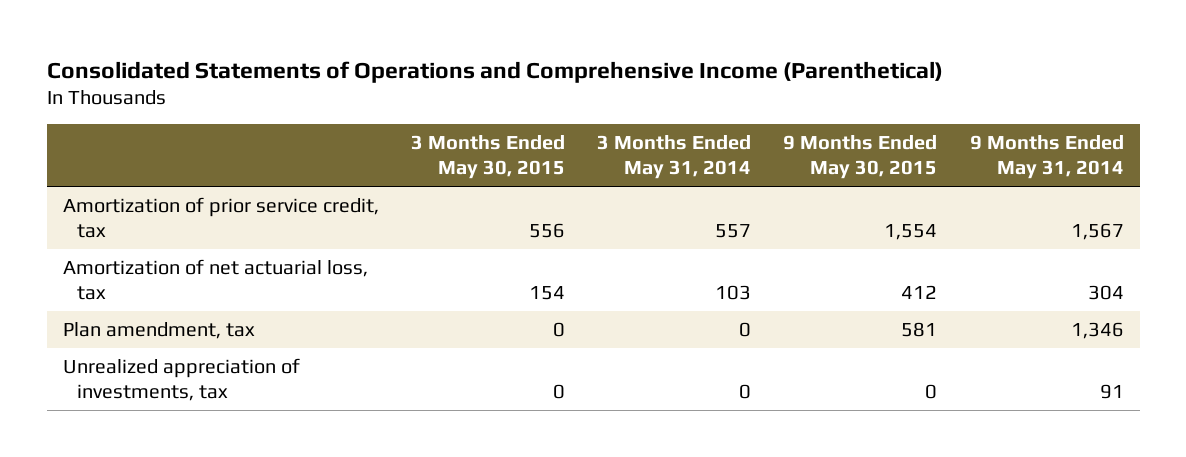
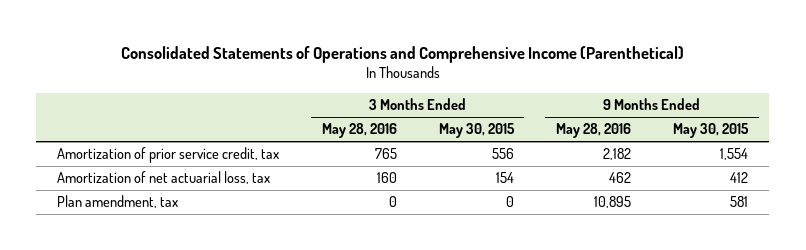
[597,135,752,180] 3 Months Ended May 31, 2014 -> none
[969,135,1124,180] 9 Months Ended May 31, 2014 -> none
none -> [321,123,397,139] May 28, 2016
none -> [556,123,632,139] May 28, 2016
[62,357,300,401] Unrealized appreciation of investments, tax -> none

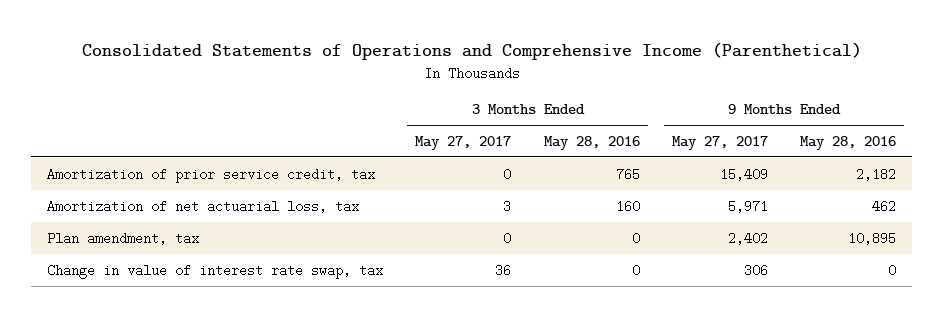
[438,123,515,139] May 30, 2015 -> none
[673,123,750,139] May 30, 2015 -> none
none -> [415,135,512,150] May 27, 2017
none -> [671,135,768,150] May 27, 2017
none -> [47,263,384,279] Change in value of interest rate swap, tax

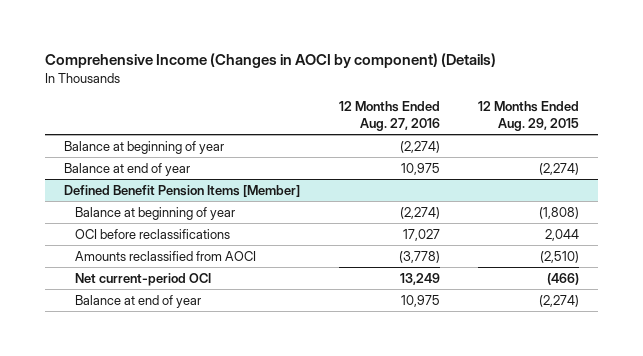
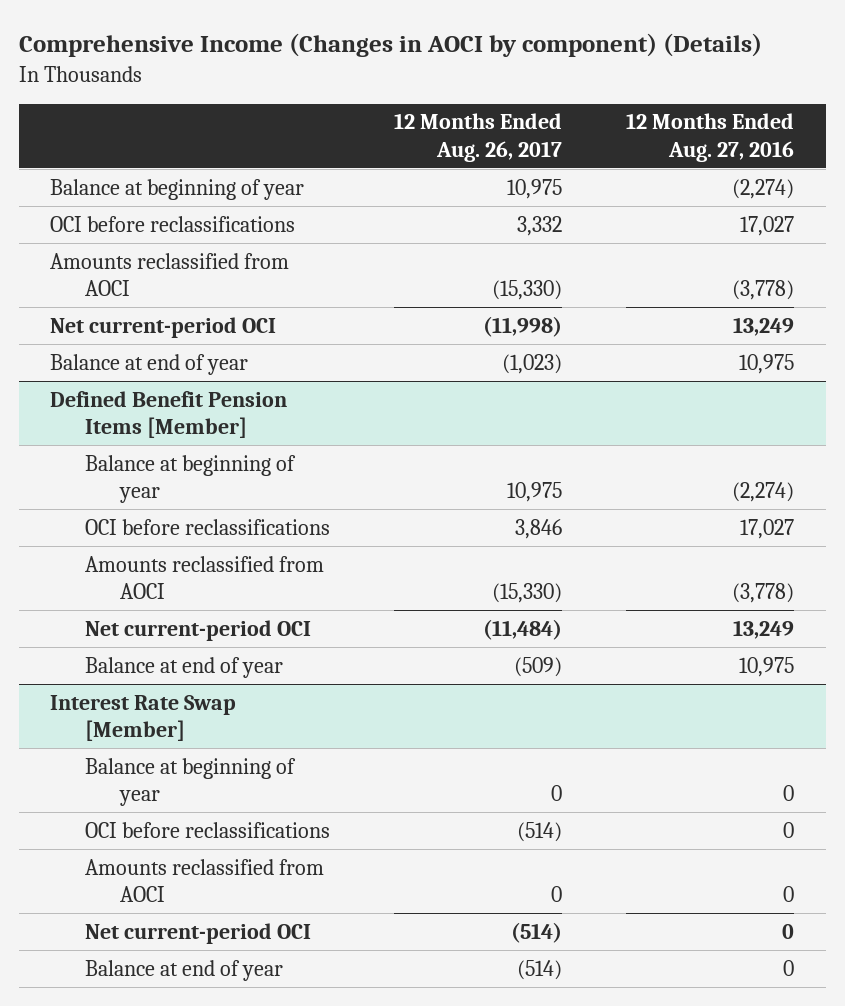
[478,101,580,131] 12 Months Ended Aug. 29, 2015 -> none
none -> [394,113,563,162] 12 Months Ended Aug. 26, 2017
none -> [50,215,296,232] OCI before reclassifications
none -> [50,252,290,297] Amounts reclassified from AOCI
none -> [50,316,277,338] Net current-period OCI
none -> [50,694,237,742] Interest Rate Swap [Member]
none -> [85,757,297,807] Balance at beginning of year
none -> [85,821,331,838] OCI before reclassifications
none -> [85,858,325,903] Amounts reclassified from AOCI
none -> [85,922,312,944] Net current-period OCI
none -> [85,959,284,981] Balance at end of year

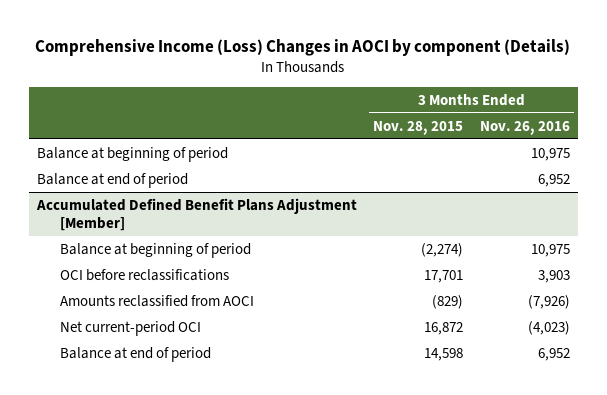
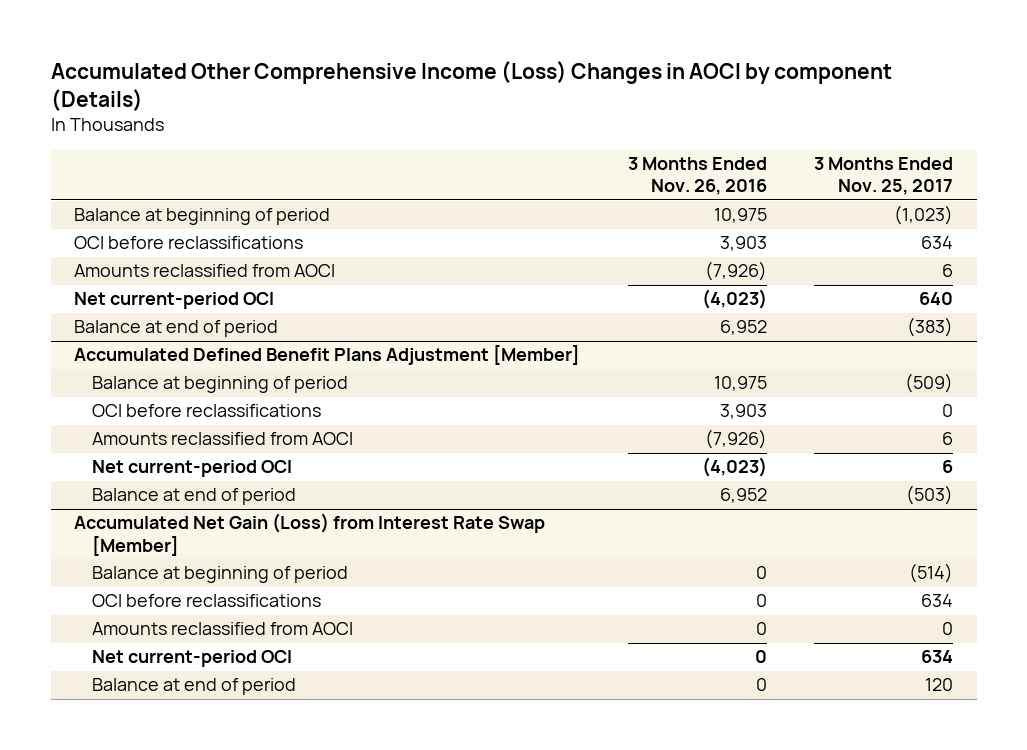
[35,38,571,56] Comprehensive Income (Loss) Changes in AOCI by component (Details) -> [50,60,892,111] Accumulated Other Comprehensive Income (Loss) Changes in AOCI by component (Details)
[373,120,464,135] Nov. 28, 2015 -> none
none -> [813,157,953,196] 3 Months Ended Nov. 25, 2017
none -> [74,236,304,250] OCI before reclassifications
none -> [74,264,336,278] Amounts reclassified from AOCI
none -> [74,292,275,310] Net current-period OCI
none -> [74,513,546,556] Accumulated Net Gain (Loss) from Interest Rate Swap [Member]
none -> [92,566,349,584] Balance at beginning of period
none -> [92,594,322,608] OCI before reclassifications
none -> [92,622,354,636] Amounts reclassified from AOCI
none -> [92,650,293,668] Net current-period OCI
none -> [92,678,297,696] Balance at end of period

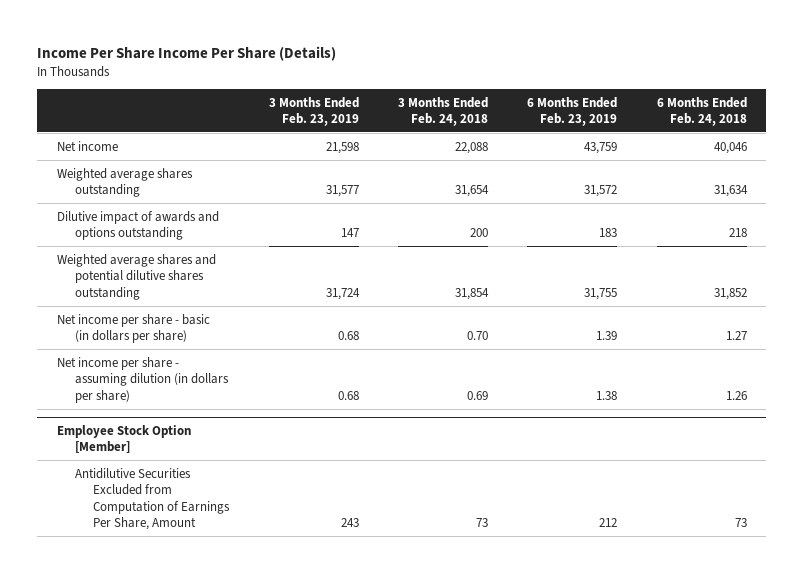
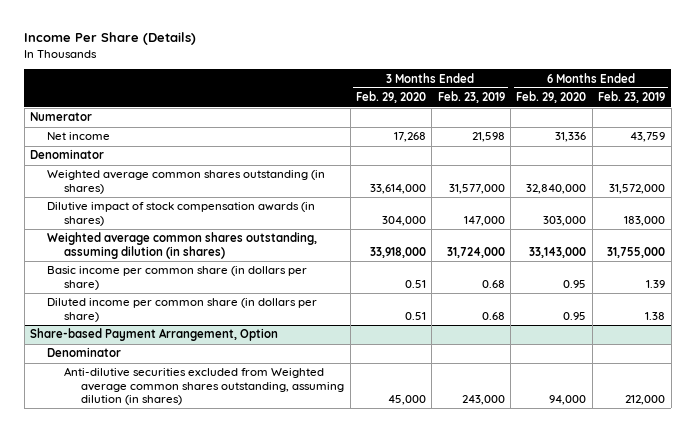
[37,45,337,61] Income Per Share Income Per Share (Details) -> [24,32,197,46] Income Per Share (Details)
[398,96,489,126] 3 Months Ended Feb. 24, 2018 -> none
[656,96,747,126] 6 Months Ended Feb. 24, 2018 -> none
none -> [356,91,427,104] Feb. 29, 2020
none -> [516,91,587,104] Feb. 29, 2020
none -> [29,112,92,122] Numerator
[75,467,231,530] Antidilutive Securities Excluded from Computation of Earnings Per Share, Amount -> none
none -> [29,149,104,160] Denominator
[57,167,194,198] Weighted average shares outstanding -> [47,170,326,194] Weighted average common shares outstanding (in shares)
[325,185,359,198] 31,577 -> [448,183,505,194] 31,577,000
[584,185,618,198] 31,572 -> [609,183,666,194] 31,572,000
[57,210,220,241] Dilutive impact of awards and options outstanding -> [47,202,316,226] Dilutive impact of stock compensation awards (in shares)
[340,228,359,238] 147 -> [463,215,505,226] 147,000
[599,228,618,238] 183 -> [624,215,666,226] 183,000
[57,253,217,300] Weighted average shares and potential dilutive shares outstanding -> [47,232,318,259] Weighted average common shares outstanding, assuming dilution (in shares)
[325,287,360,300] 31,724 -> [446,246,505,258] 31,724,000
[584,287,618,300] 31,755 -> [607,246,666,258] 31,755,000
[57,313,211,344] Net income per share - basic (in dollars per share) -> [47,266,308,290] Basic income per common share (in dollars per share)
[57,356,230,403] Net income per share - assuming dilution (in dollars per share) -> [47,298,318,322] Diluted income per common share (in dollars per share)
[57,424,192,454] Employee Stock Option [Member] -> [29,328,278,342] Share-based Payment Arrangement, Option
none -> [47,347,122,358] Denominator
none -> [64,367,345,406] Anti-dilutive securities excluded from Weighted average common shares outstanding, assuming dilution (in shares)

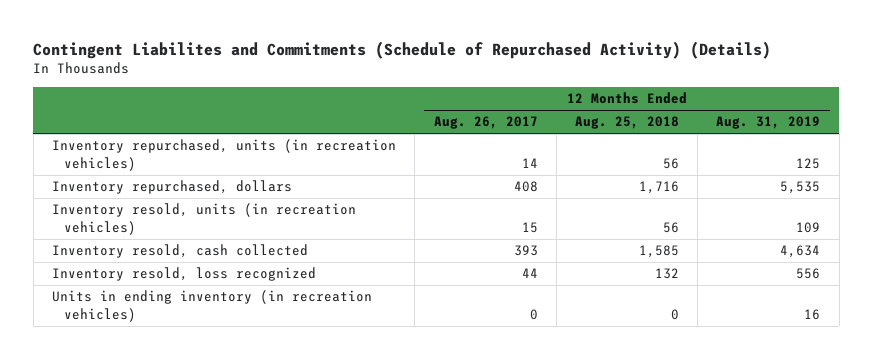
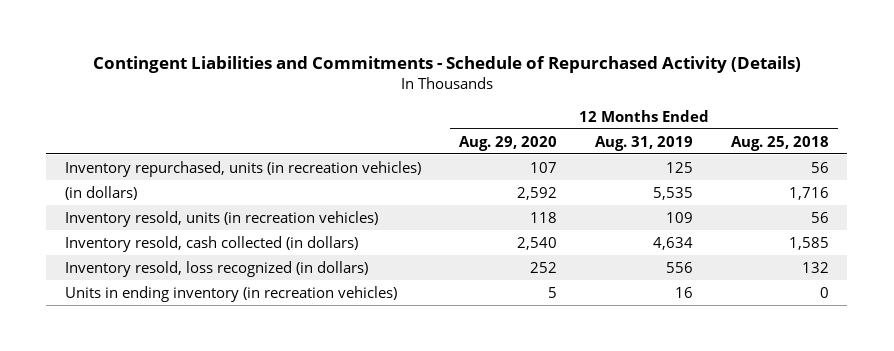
[33,40,772,59] Contingent Liabilites and Commitments (Schedule of Repurchased Activity) (Details) -> [92,56,801,74] Contingent Liabilities and Commitments - Schedule of Repurchased Activity (Details)
[433,116,538,130] Aug. 26, 2017 -> none
none -> [458,135,557,151] Aug. 29, 2020
[52,180,293,195] Inventory repurchased, dollars -> [65,185,138,200] (in dollars)
[52,244,309,259] Inventory resold, cash collected -> [65,235,359,252] Inventory resold, cash collected (in dollars)
[52,267,317,282] Inventory resold, loss recognized -> [65,260,369,277] Inventory resold, loss recognized (in dollars)

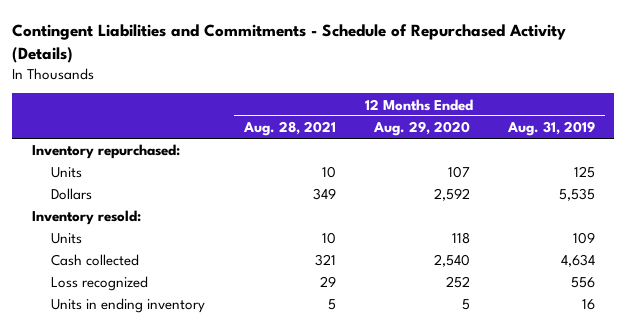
[730,135,829,151] Aug. 25, 2018 -> none
none -> [242,120,336,136] Aug. 28, 2021
none -> [31,144,180,160] Inventory repurchased:
[65,160,422,177] Inventory repurchased, units (in recreation vehicles) -> [51,167,83,179] Units
[65,185,138,200] (in dollars) -> [51,188,93,201] Dollars
none -> [31,210,141,226] Inventory resold:
[65,210,379,227] Inventory resold, units (in recreation vehicles) -> [51,233,83,245] Units
[65,235,359,252] Inventory resold, cash collected (in dollars) -> [51,254,140,267] Cash collected
[65,260,369,277] Inventory resold, loss recognized (in dollars) -> [51,276,149,292] Loss recognized
[65,285,398,302] Units in ending inventory (in recreation vehicles) -> [51,298,206,314] Units in ending inventory

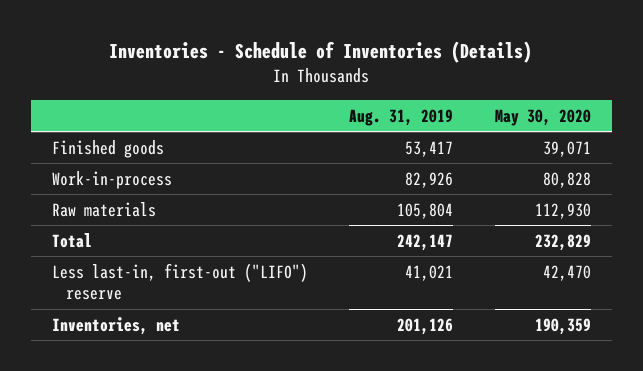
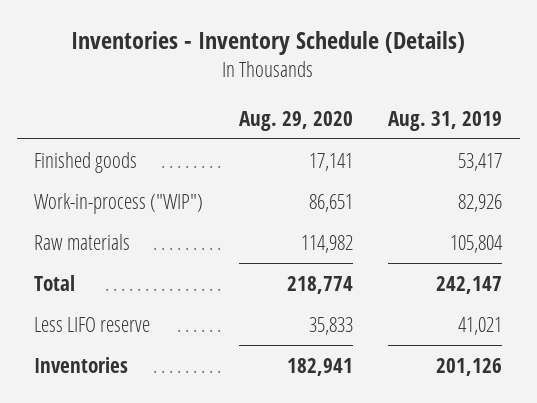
[109,41,533,64] Inventories - Schedule of Inventories (Details) -> [71,31,466,56] Inventories - Inventory Schedule (Details)
[495,108,592,126] May 30, 2020 -> none
none -> [238,110,353,131] Aug. 29, 2020
[51,170,172,189] Work-in-process -> [34,192,204,214] Work-in-process ("WIP")
[51,262,308,301] Less last-in, first-out ("LIFO") reserve -> [34,316,151,332] Less LIFO reserve
[51,316,180,335] Inventories, net -> [34,356,129,373] Inventories

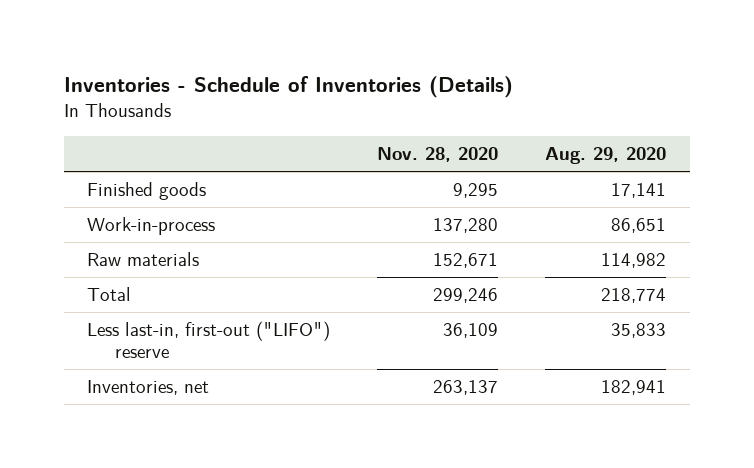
[71,31,466,56] Inventories - Inventory Schedule (Details) -> [63,76,513,99] Inventories - Schedule of Inventories (Details)
[388,110,503,131] Aug. 31, 2019 -> none
none -> [377,146,499,162] Nov. 28, 2020
[34,192,204,214] Work-in-process ("WIP") -> [87,217,216,236] Work-in-process
[34,316,151,332] Less LIFO reserve -> [87,321,331,358] Less last-in, first-out ("LIFO") reserve
[34,356,129,373] Inventories -> [87,380,210,396] Inventories, net

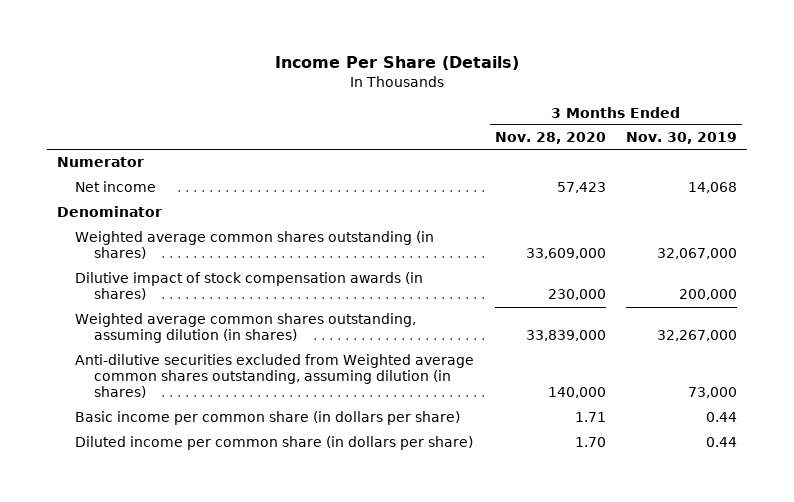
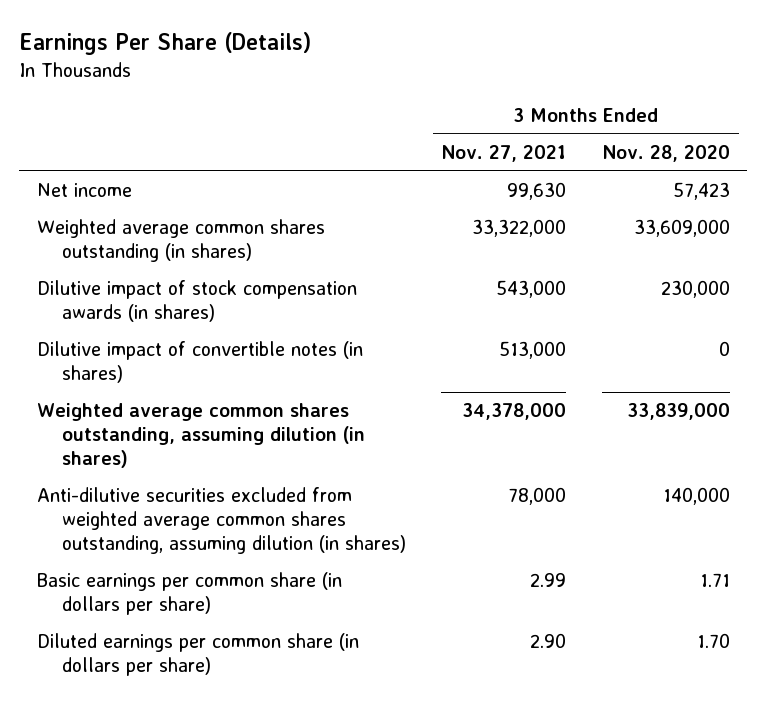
[275,56,520,71] Income Per Share (Details) -> [19,32,312,56] Earnings Per Share (Details)
[626,132,738,145] Nov. 30, 2019 -> none
none -> [441,145,567,163] Nov. 27, 2021
[57,157,145,168] Numerator -> none
[57,206,163,218] Denominator -> none
none -> [36,341,363,384] Dilutive impact of convertible notes (in shares)
[75,354,475,399] Anti-dilutive securities excluded from Weighted average common shares outstanding, assuming dilution (in shares) -> [36,487,406,555] Anti-dilutive securities excluded from weighted average common shares outstanding, assuming dilution (in shares)
[75,411,461,426] Basic income per common share (in dollars per share) -> [36,572,342,616] Basic earnings per common share (in dollars per share)
[75,436,474,451] Diluted income per common share (in dollars per share) -> [36,633,359,677] Diluted earnings per common share (in dollars per share)

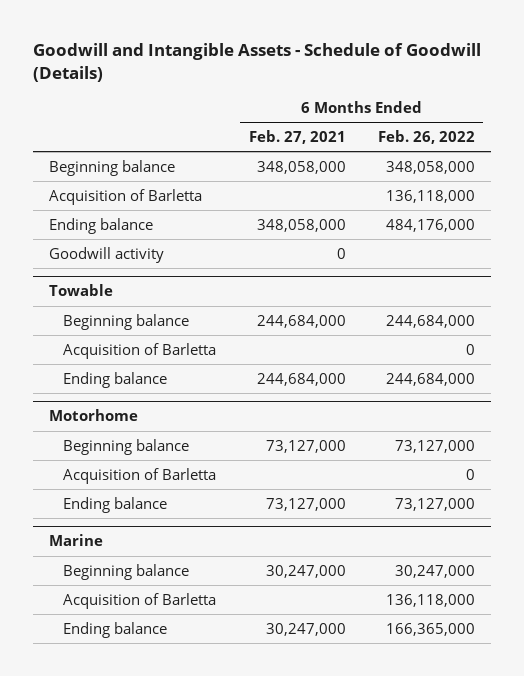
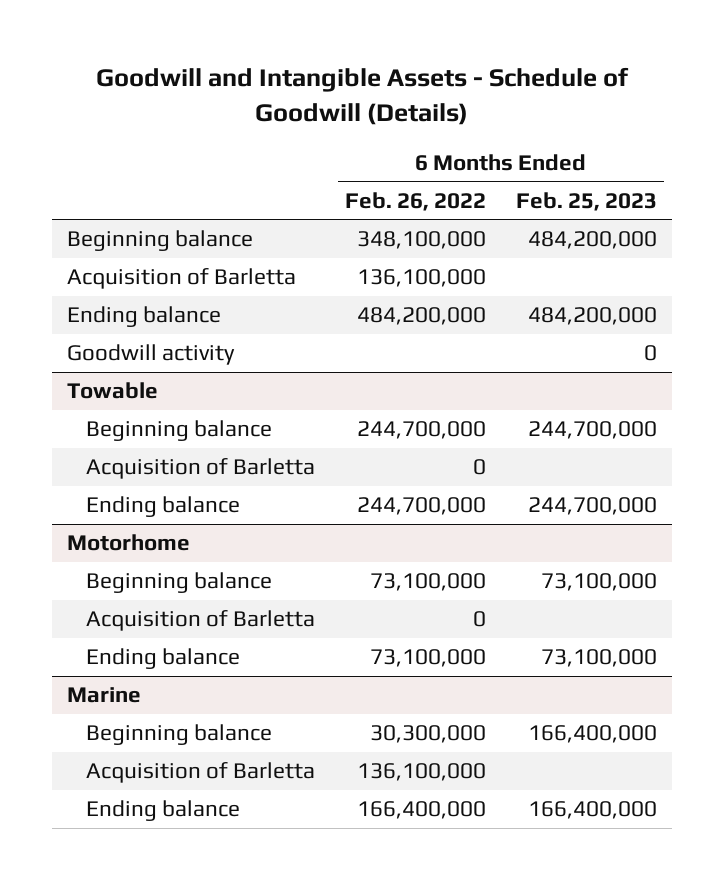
[248,130,346,145] Feb. 27, 2021 -> none
none -> [515,191,657,211] Feb. 25, 2023
[385,160,475,174] 348,058,000 -> [357,231,487,250] 348,100,000
[385,189,475,203] 136,118,000 -> [357,269,487,288] 136,100,000
[385,218,475,232] 484,176,000 -> [357,307,487,326] 484,200,000
[385,314,475,328] 244,684,000 -> [357,421,487,440] 244,700,000
[385,372,475,386] 244,684,000 -> [357,497,487,516] 244,700,000
[394,439,475,453] 73,127,000 -> [370,573,487,592] 73,100,000
[394,497,475,511] 73,127,000 -> [370,649,487,668] 73,100,000
[394,564,475,578] 30,247,000 -> [370,725,487,744] 30,300,000
[385,593,475,607] 136,118,000 -> [357,763,487,782] 136,100,000
[385,622,475,636] 166,365,000 -> [357,801,487,820] 166,400,000

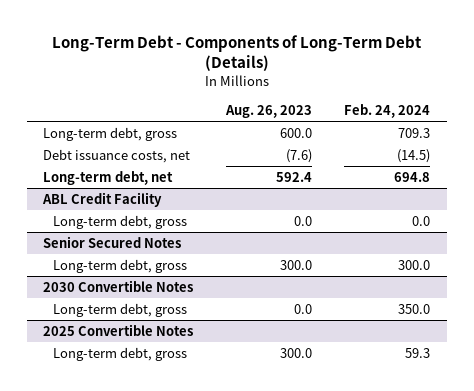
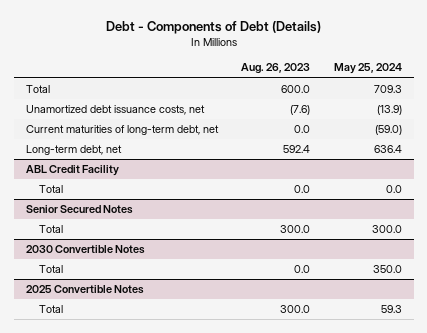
[51,34,422,72] Long-Term Debt - Components of Long-Term Debt (Details) -> [105,21,321,35] Debt - Components of Debt (Details)
[344,104,431,119] Feb. 24, 2024 -> none
none -> [333,63,402,75] May 25, 2024
[43,126,178,141] Long-term debt, gross -> [25,85,50,94] Total
[43,148,191,163] Debt issuance costs, net -> [25,105,205,116] Unamortized debt issuance costs, net
none -> [25,125,219,136] Current maturities of long-term debt, net
[53,214,188,229] Long-term debt, gross -> [38,185,63,194] Total
[53,258,188,273] Long-term debt, gross -> [38,225,63,234] Total
[53,302,188,317] Long-term debt, gross -> [38,265,63,274] Total
[53,346,188,361] Long-term debt, gross -> [38,305,63,314] Total

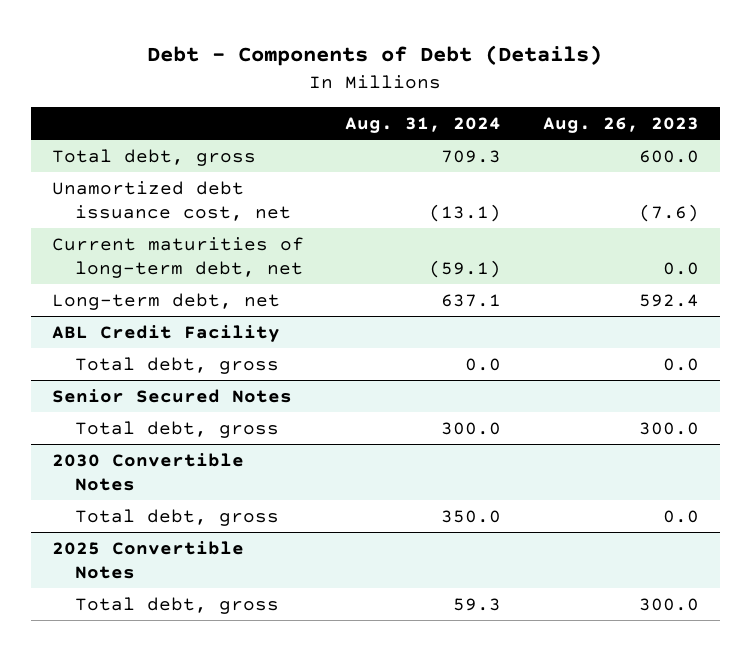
[333,63,402,75] May 25, 2024 -> none
none -> [345,116,502,133] Aug. 31, 2024
[25,85,50,94] Total -> [51,148,256,166] Total debt, gross
[25,105,205,116] Unamortized debt issuance costs, net -> [51,180,291,222] Unamortized debt issuance cost, net
[38,185,63,194] Total -> [74,356,279,374] Total debt, gross
[38,225,63,234] Total -> [74,420,279,438] Total debt, gross
[38,265,63,274] Total -> [74,508,279,526] Total debt, gross
[38,305,63,314] Total -> [74,596,279,614] Total debt, gross

